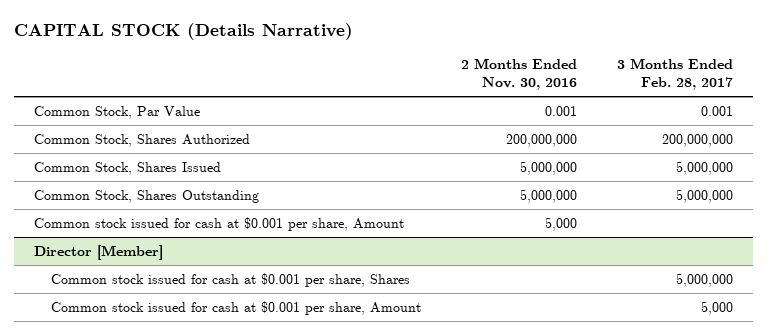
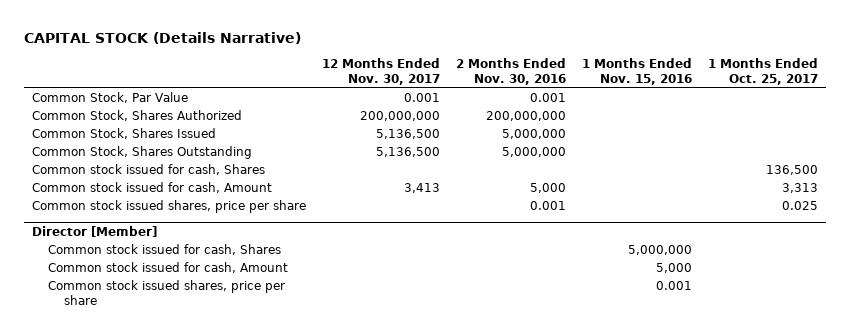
[617,58,734,90] 3 Months Ended Feb. 28, 2017 -> none
none -> [322,57,441,85] 12 Months Ended Nov. 30, 2017
none -> [581,57,692,85] 1 Months Ended Nov. 15, 2016
none -> [707,57,818,85] 1 Months Ended Oct. 25, 2017
none -> [32,164,266,176] Common stock issued for cash, Shares
[34,217,405,232] Common stock issued for cash at $0.001 per share, Amount -> [32,182,273,194] Common stock issued for cash, Amount
none -> [32,200,307,214] Common stock issued shares, price per share
[50,273,410,288] Common stock issued for cash at $0.001 per share, Shares -> [47,244,281,256] Common stock issued for cash, Shares
[50,301,421,316] Common stock issued for cash at $0.001 per share, Amount -> [47,262,288,274] Common stock issued for cash, Amount
none -> [47,280,285,306] Common stock issued shares, price per share

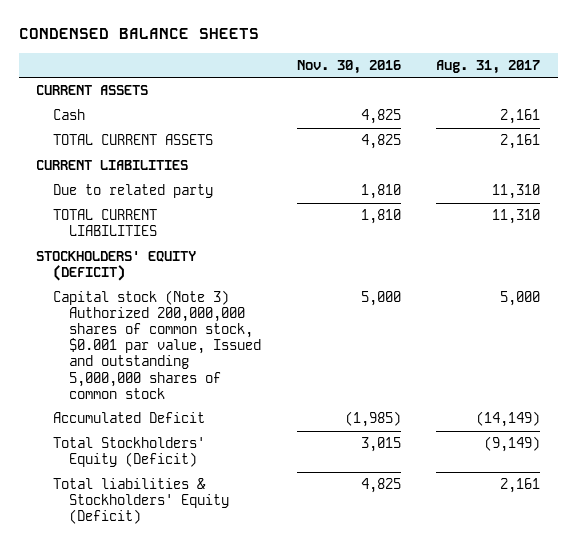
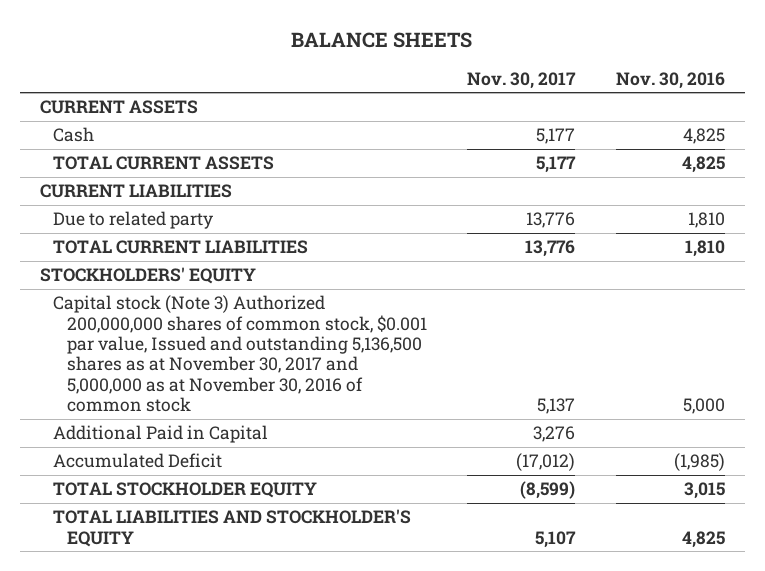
[18,28,259,40] CONDENSED BALANCE SHEETS -> [291,32,473,49] BALANCE SHEETS
[436,59,541,74] Aug. 31, 2017 -> none
none -> [467,71,577,89] Nov. 30, 2017
[36,250,197,282] STOCKHOLDERS' EQUITY (DEFICIT) -> [40,267,257,285] STOCKHOLDERS' EQUITY
[52,289,262,399] Capital stock (Note 3) Authorized 200,000,000 shares of common stock, $0.001 par value, Issued and outstanding 5,000,000 shares of common stock -> [53,295,427,413] Capital stock (Note 3) Authorized 200,000,000 shares of common stock, $0.001 par value, Issued and outstanding 5,136,500 shares as at November 30, 2017 and 5,000,000 as at November 30, 2016 of common stock
none -> [53,425,269,444] Additional Paid in Capital
[52,436,205,468] Total Stockholders' Equity (Deficit) -> [53,482,318,499] TOTAL STOCKHOLDER EQUITY
[52,477,230,525] Total liabilities & Stockholders' Equity (Deficit) -> [53,509,412,547] TOTAL LIABILITIES AND STOCKHOLDER'S EQUITY

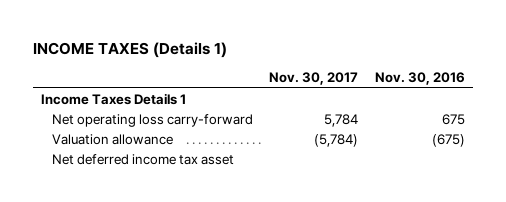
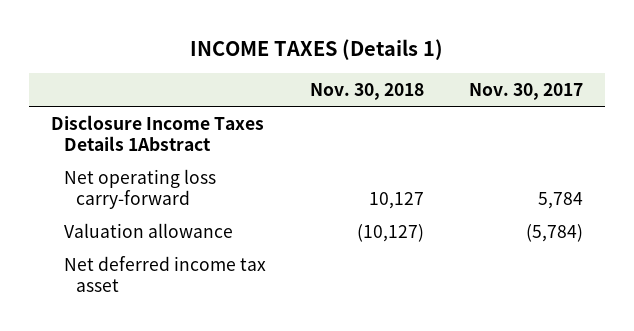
[374,72,465,86] Nov. 30, 2016 -> none
none -> [310,83,425,101] Nov. 30, 2018
[41,92,187,105] Income Taxes Details 1 -> [51,114,265,152] Disclosure Income Taxes Details 1Abstract

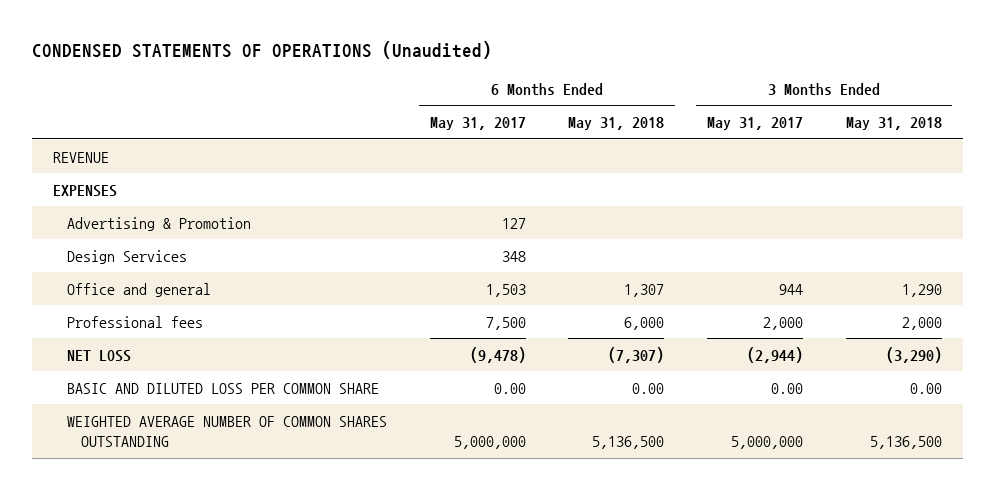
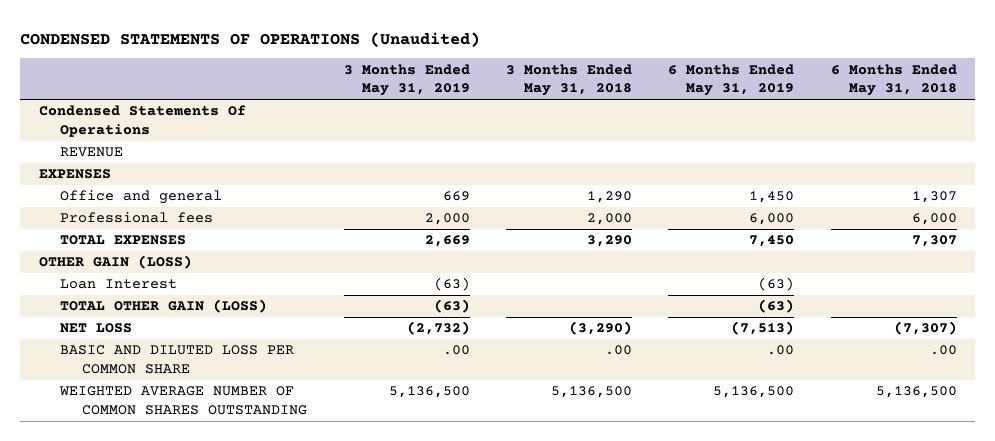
[429,117,526,131] May 31, 2017 -> none
[706,117,803,131] May 31, 2017 -> none
none -> [343,63,470,97] 3 Months Ended May 31, 2019
none -> [668,63,795,97] 6 Months Ended May 31, 2019
none -> [38,105,246,137] Condensed Statements Of Operations
[67,216,252,231] Advertising & Promotion -> none
[67,249,188,264] Design Services -> none
none -> [60,235,187,246] TOTAL EXPENSES
none -> [38,255,192,270] OTHER GAIN (LOSS)
none -> [60,279,178,290] Loan Interest
none -> [60,299,268,314] TOTAL OTHER GAIN (LOSS)
[632,382,665,394] 0.00 -> [929,345,957,356] .00
[909,382,942,394] 0.00 -> [604,345,632,356] .00

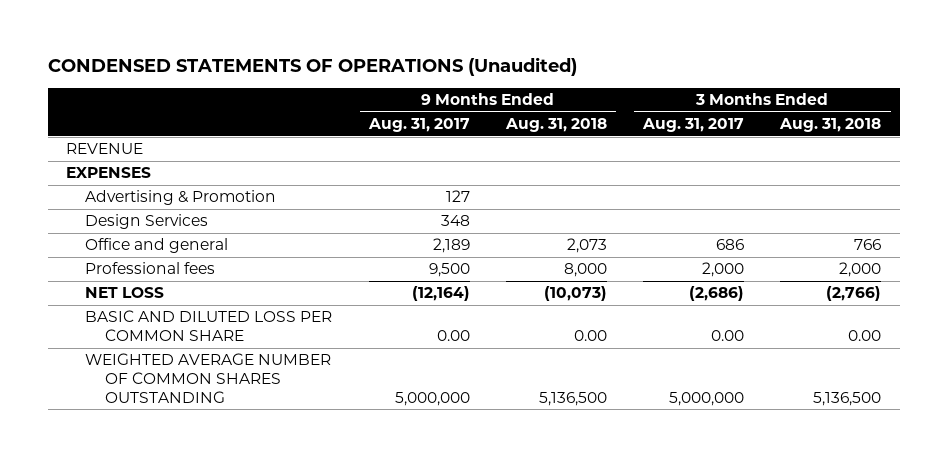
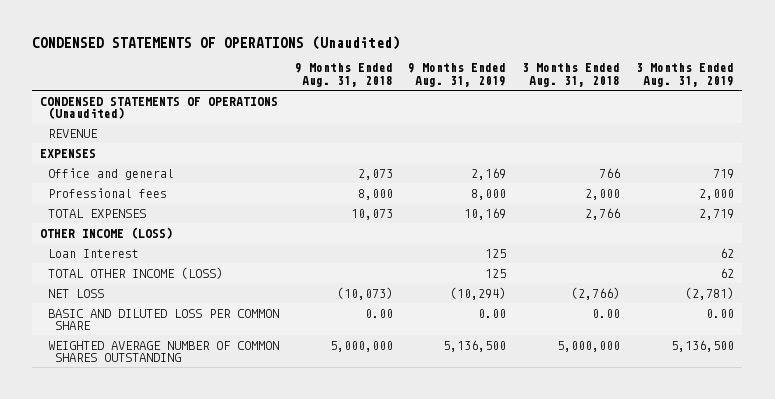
[367,118,470,133] Aug. 31, 2017 -> none
[642,118,745,133] Aug. 31, 2017 -> none
none -> [408,63,507,87] 9 Months Ended Aug. 31, 2019
none -> [636,63,735,87] 3 Months Ended Aug. 31, 2019
none -> [40,96,279,119] CONDENSED STATEMENTS OF OPERATIONS (Unaudited)
[85,190,277,206] Advertising & Promotion -> none
[85,214,209,230] Design Services -> none
none -> [47,208,146,218] TOTAL EXPENSES
none -> [40,226,174,239] OTHER INCOME (LOSS)
none -> [47,248,139,258] Loan Interest
none -> [47,266,223,279] TOTAL OTHER INCOME (LOSS)
[538,391,607,406] 5,136,500 -> [329,340,393,352] 5,000,000
[813,391,882,406] 5,136,500 -> [557,340,621,352] 5,000,000

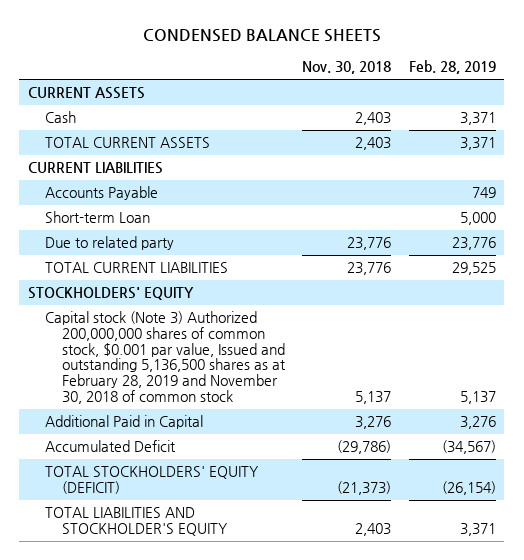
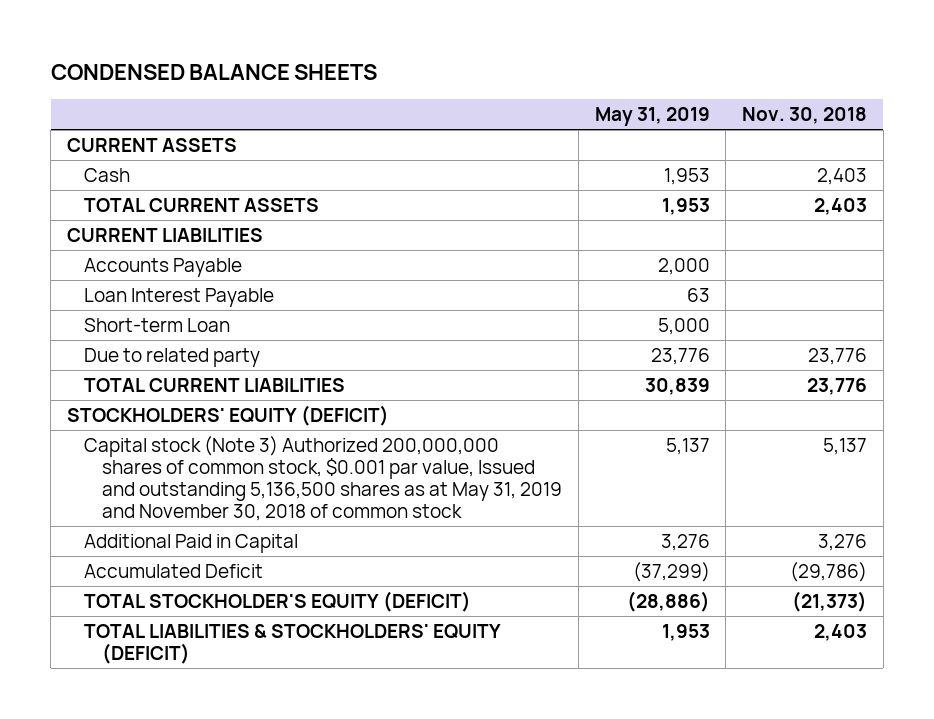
[408,60,496,75] Feb. 28, 2019 -> none
none -> [594,107,710,127] May 31, 2019
none -> [84,288,275,308] Loan Interest Payable
[28,287,195,301] STOCKHOLDERS' EQUITY -> [66,405,389,427] STOCKHOLDERS' EQUITY (DEFICIT)
[45,311,287,404] Capital stock (Note 3) Authorized 200,000,000 shares of common stock, $0.001 par value, Issued and outstanding 5,136,500 shares as at February 28, 2019 and November 30, 2018 of common stock -> [84,436,562,522] Capital stock (Note 3) Authorized 200,000,000 shares of common stock, $0.001 par value, Issued and outstanding 5,136,500 shares as at May 31, 2019 and November 30, 2018 of common stock
[45,466,259,495] TOTAL STOCKHOLDERS' EQUITY (DEFICIT) -> [84,591,472,613] TOTAL STOCKHOLDER'S EQUITY (DEFICIT)
[45,507,228,537] TOTAL LIABILITIES AND STOCKHOLDER'S EQUITY -> [84,624,502,665] TOTAL LIABILITIES & STOCKHOLDERS' EQUITY (DEFICIT)

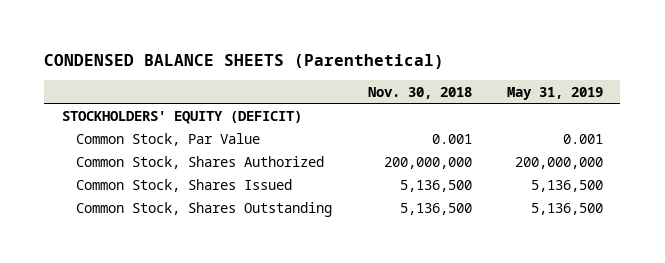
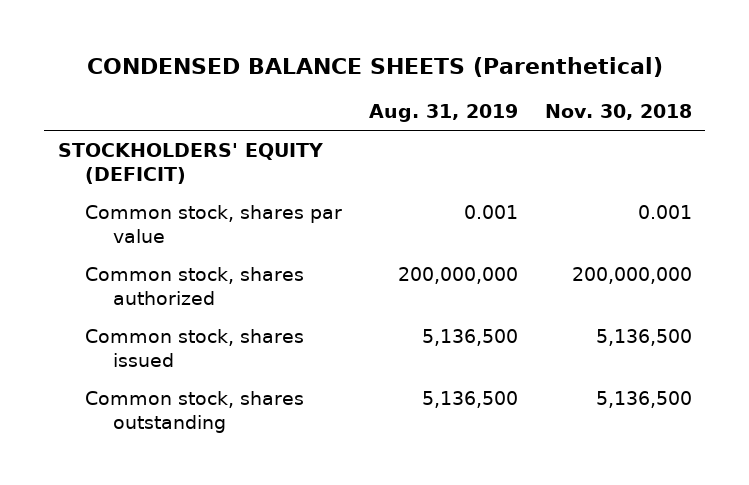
[506,86,603,100] May 31, 2019 -> none
none -> [368,104,518,123] Aug. 31, 2019
[76,132,261,146] Common Stock, Par Value -> [85,204,343,244] Common stock, shares par value
[76,155,325,169] Common Stock, Shares Authorized -> [85,266,305,306] Common stock, shares authorized
[76,178,293,192] Common Stock, Shares Issued -> [85,328,305,368] Common stock, shares issued
[76,201,333,217] Common Stock, Shares Outstanding -> [85,390,305,434] Common stock, shares outstanding

